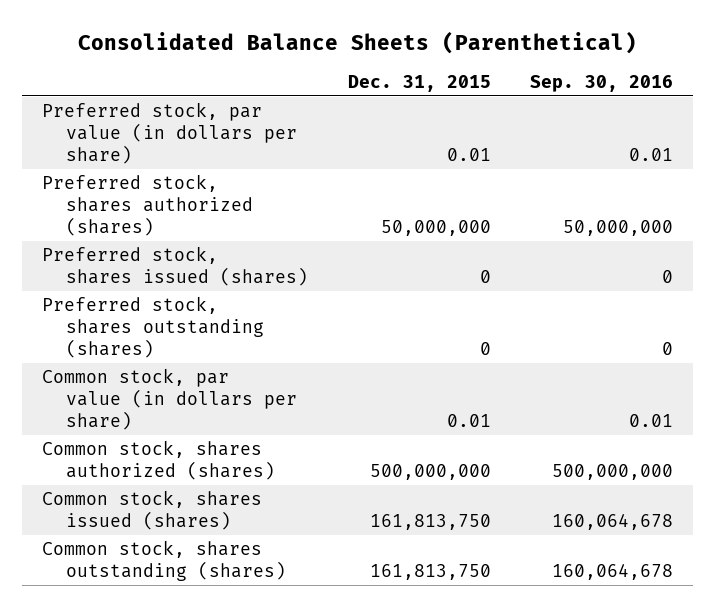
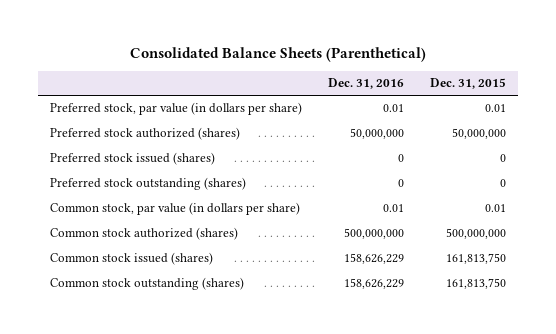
[530,74,674,92] Sep. 30, 2016 -> none
none -> [327,78,404,90] Dec. 31, 2016
[42,174,253,237] Preferred stock, shares authorized (shares) -> [50,127,241,141] Preferred stock authorized (shares)
[42,246,308,287] Preferred stock, shares issued (shares) -> [50,152,216,166] Preferred stock issued (shares)
[42,296,264,359] Preferred stock, shares outstanding (shares) -> [50,177,247,191] Preferred stock outstanding (shares)
[42,440,275,481] Common stock, shares authorized (shares) -> [50,227,239,241] Common stock authorized (shares)
[42,490,263,531] Common stock, shares issued (shares) -> [50,252,214,266] Common stock issued (shares)
[42,540,286,582] Common stock, shares outstanding (shares) -> [50,277,245,291] Common stock outstanding (shares)

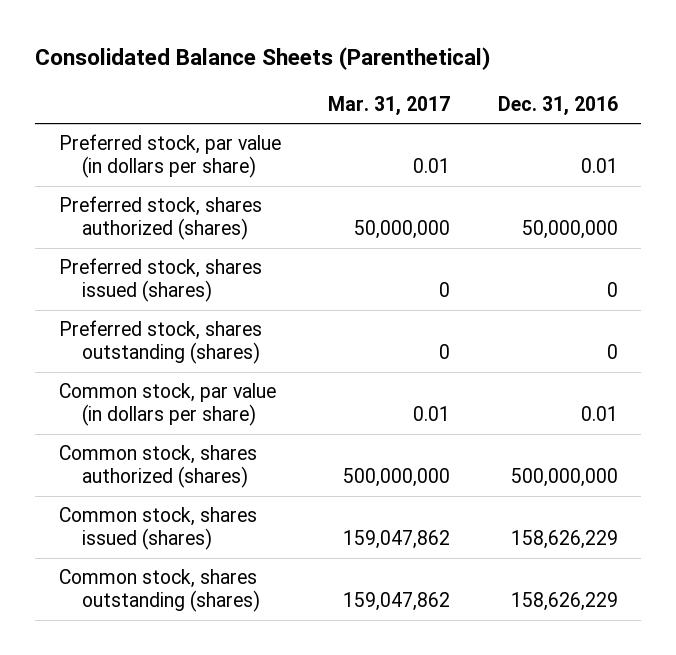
[429,78,506,90] Dec. 31, 2015 -> none
none -> [328,95,451,116] Mar. 31, 2017
[50,127,241,141] Preferred stock authorized (shares) -> [58,196,262,241] Preferred stock, shares authorized (shares)
[50,152,216,166] Preferred stock issued (shares) -> [58,258,262,303] Preferred stock, shares issued (shares)
[50,177,247,191] Preferred stock outstanding (shares) -> [58,320,262,365] Preferred stock, shares outstanding (shares)
[50,227,239,241] Common stock authorized (shares) -> [58,445,257,489] Common stock, shares authorized (shares)
[50,252,214,266] Common stock issued (shares) -> [58,507,257,551] Common stock, shares issued (shares)
[50,277,245,291] Common stock outstanding (shares) -> [58,569,261,613] Common stock, shares outstanding (shares)

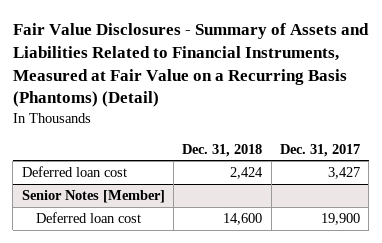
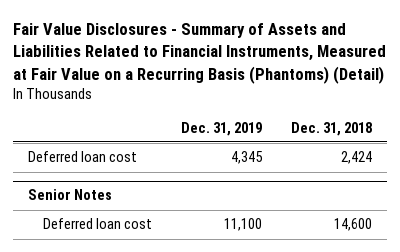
[279,143,360,157] Dec. 31, 2017 -> none
none -> [181,121,263,136] Dec. 31, 2019
[21,190,165,204] Senior Notes [Member] -> [27,189,112,201] Senior Notes

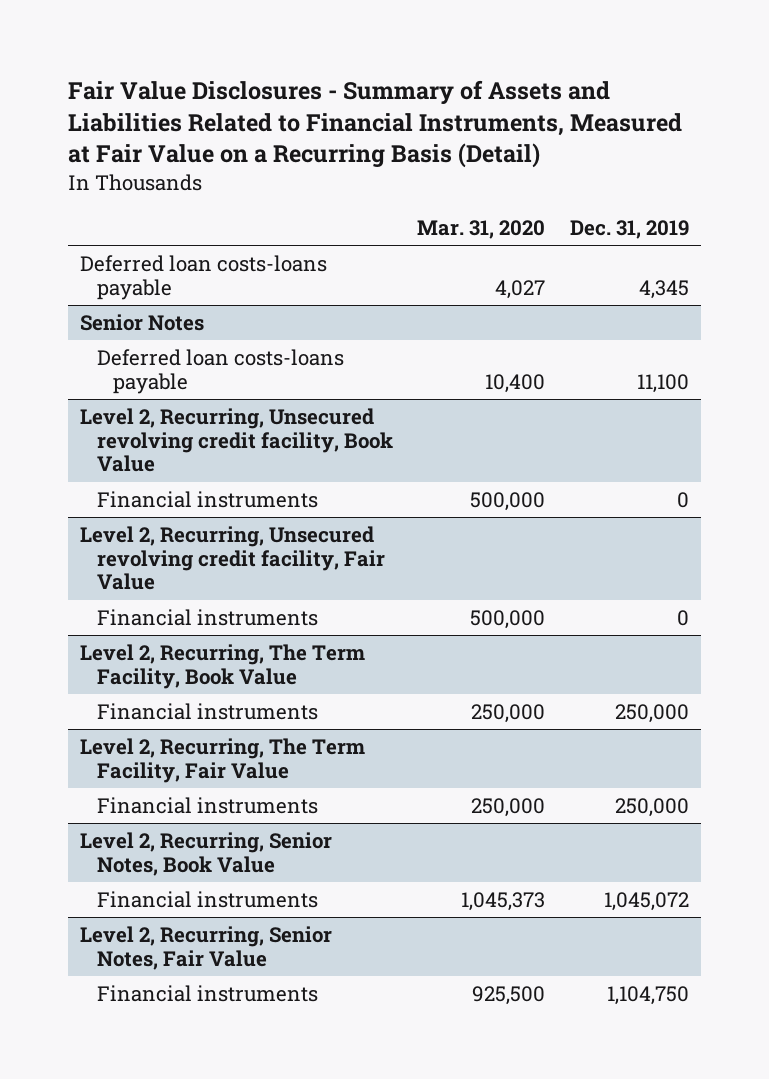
[12,23,386,84] Fair Value Disclosures - Summary of Assets and Liabilities Related to Financial Instruments, Measured at Fair Value on a Recurring Basis (Phantoms) (Detail) -> [67,80,682,169] Fair Value Disclosures - Summary of Assets and Liabilities Related to Financial Instruments, Measured at Fair Value on a Recurring Basis (Detail)
[291,121,373,136] Dec. 31, 2018 -> none
none -> [417,219,546,239] Mar. 31, 2020
[27,151,137,163] Deferred loan cost -> [80,254,328,300] Deferred loan costs-loans payable
[42,218,152,230] Deferred loan cost -> [96,348,344,394] Deferred loan costs-loans payable
none -> [80,407,393,473] Level 2, Recurring, Unsecured revolving credit facility, Book Value
none -> [96,490,318,508] Financial instruments
none -> [80,525,385,591] Level 2, Recurring, Unsecured revolving credit facility, Fair Value
none -> [96,608,318,626] Financial instruments
none -> [80,643,366,689] Level 2, Recurring, The Term Facility, Book Value
none -> [96,702,318,720] Financial instruments
none -> [80,737,366,783] Level 2, Recurring, The Term Facility, Fair Value
none -> [96,796,318,814] Financial instruments
none -> [80,831,333,876] Level 2, Recurring, Senior Notes, Book Value
none -> [96,890,318,908] Financial instruments
none -> [80,925,333,970] Level 2, Recurring, Senior Notes, Fair Value
none -> [96,984,318,1002] Financial instruments

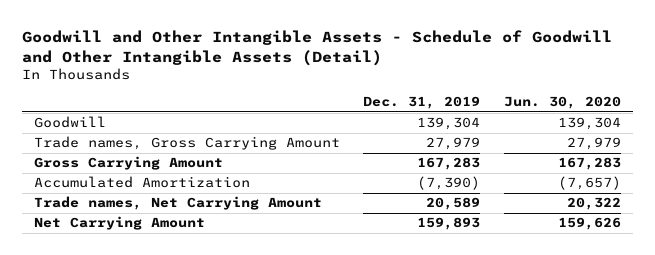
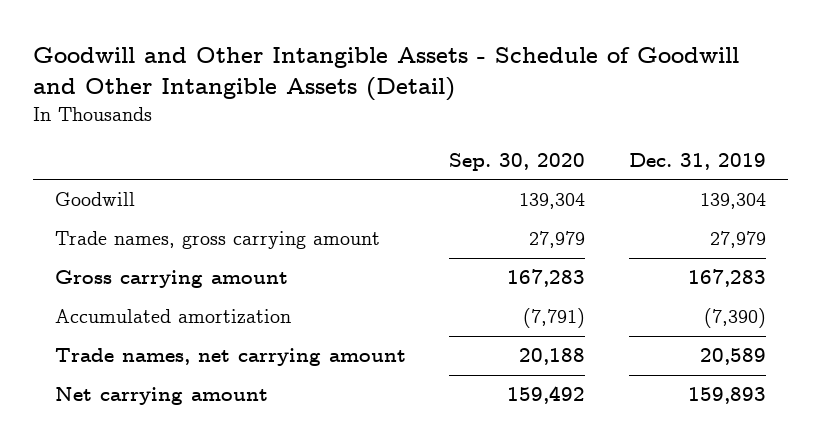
[503,96,621,110] Jun. 30, 2020 -> none
none -> [449,152,586,171] Sep. 30, 2020
[34,136,341,151] Trade names, Gross Carrying Amount -> [54,231,380,250] Trade names, gross carrying amount
[34,156,224,171] Gross Carrying Amount -> [54,270,288,289] Gross carrying amount
[34,176,251,189] Accumulated Amortization -> [54,309,291,325] Accumulated amortization
[34,196,323,211] Trade names, Net Carrying Amount -> [54,348,406,367] Trade names, net carrying amount
[34,216,206,231] Net Carrying Amount -> [54,387,268,406] Net carrying amount

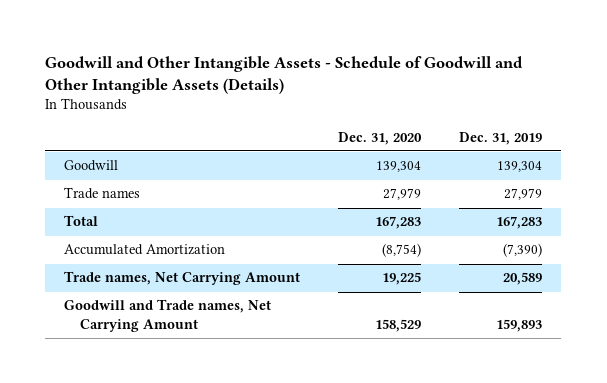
[32,47,739,102] Goodwill and Other Intangible Assets - Schedule of Goodwill and Other Intangible Assets (Detail) -> [45,55,524,94] Goodwill and Other Intangible Assets - Schedule of Goodwill and Other Intangible Assets (Details)
[449,152,586,171] Sep. 30, 2020 -> none
none -> [338,131,423,145] Dec. 31, 2020
[54,231,380,250] Trade names, gross carrying amount -> [64,187,141,200] Trade names
[54,270,288,289] Gross carrying amount -> [64,215,99,227] Total
[54,309,291,325] Accumulated amortization -> [64,244,226,256] Accumulated Amortization
[54,348,406,367] Trade names, net carrying amount -> [64,271,301,286] Trade names, Net Carrying Amount
[54,387,268,406] Net carrying amount -> [64,299,272,332] Goodwill and Trade names, Net Carrying Amount

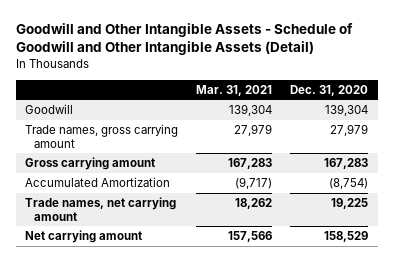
[45,55,524,94] Goodwill and Other Intangible Assets - Schedule of Goodwill and Other Intangible Assets (Details) -> [16,23,354,56] Goodwill and Other Intangible Assets - Schedule of Goodwill and Other Intangible Assets (Detail)
[459,131,543,145] Dec. 31, 2019 -> none
none -> [196,84,273,96] Mar. 31, 2021
[64,187,141,200] Trade names -> [25,124,179,148] Trade names, gross carrying amount
[64,215,99,227] Total -> [25,157,156,171] Gross carrying amount
[64,271,301,286] Trade names, Net Carrying Amount -> [25,197,177,221] Trade names, net carrying amount
[64,299,272,332] Goodwill and Trade names, Net Carrying Amount -> [25,230,143,244] Net carrying amount

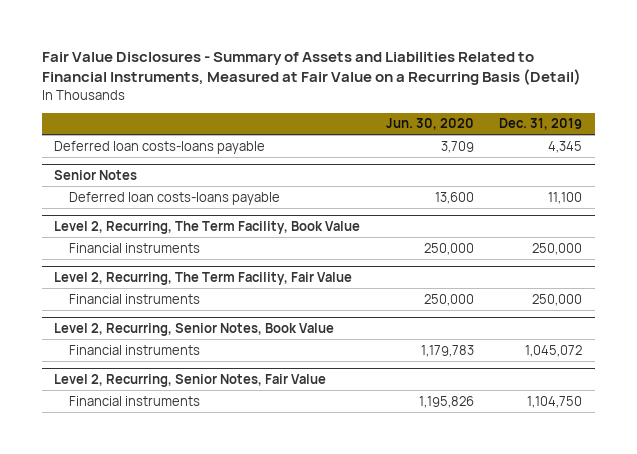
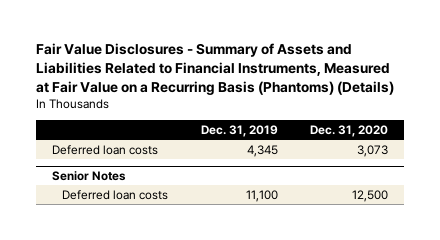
[41,51,581,86] Fair Value Disclosures - Summary of Assets and Liabilities Related to Financial Instruments, Measured at Fair Value on a Recurring Basis (Detail) -> [35,43,394,95] Fair Value Disclosures - Summary of Assets and Liabilities Related to Financial Instruments, Measured at Fair Value on a Recurring Basis (Phantoms) (Details)
[385,118,474,131] Jun. 30, 2020 -> none
none -> [309,125,388,138] Dec. 31, 2020
[54,140,266,154] Deferred loan costs-loans payable -> [51,144,158,155] Deferred loan costs
[54,221,361,235] Level 2, Recurring, The Term Facility, Book Value -> none
[69,242,201,253] Financial instruments -> none
[54,272,353,286] Level 2, Recurring, The Term Facility, Fair Value -> none
[69,293,201,304] Financial instruments -> none
[54,323,335,337] Level 2, Recurring, Senior Notes, Book Value -> none
[69,344,201,355] Financial instruments -> none
[54,374,327,388] Level 2, Recurring, Senior Notes, Fair Value -> none
[69,395,201,406] Financial instruments -> none
[69,191,281,205] Deferred loan costs-loans payable -> [62,189,169,200] Deferred loan costs

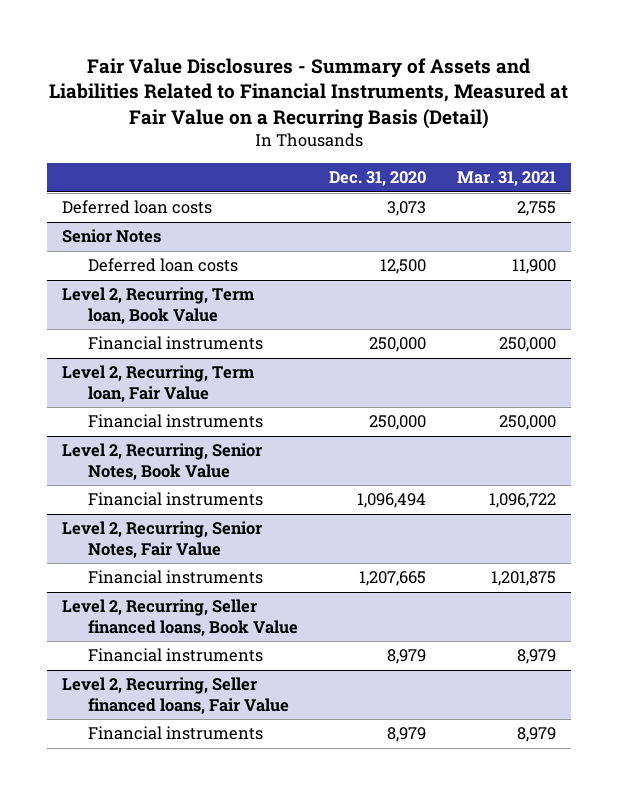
[35,43,394,95] Fair Value Disclosures - Summary of Assets and Liabilities Related to Financial Instruments, Measured at Fair Value on a Recurring Basis (Phantoms) (Details) -> [49,57,569,129] Fair Value Disclosures - Summary of Assets and Liabilities Related to Financial Instruments, Measured at Fair Value on a Recurring Basis (Detail)
[200,125,278,138] Dec. 31, 2019 -> none
none -> [456,171,556,187] Mar. 31, 2021
none -> [62,287,256,324] Level 2, Recurring, Term loan, Book Value
none -> [88,336,264,351] Financial instruments
none -> [62,365,256,402] Level 2, Recurring, Term loan, Fair Value
none -> [88,414,264,429] Financial instruments
none -> [62,443,263,480] Level 2, Recurring, Senior Notes, Book Value
none -> [88,492,264,507] Financial instruments
none -> [62,521,263,558] Level 2, Recurring, Senior Notes, Fair Value
none -> [88,570,264,585] Financial instruments
none -> [62,599,299,636] Level 2, Recurring, Seller financed loans, Book Value
none -> [88,648,264,663] Financial instruments
none -> [62,677,290,714] Level 2, Recurring, Seller financed loans, Fair Value
none -> [88,726,264,741] Financial instruments

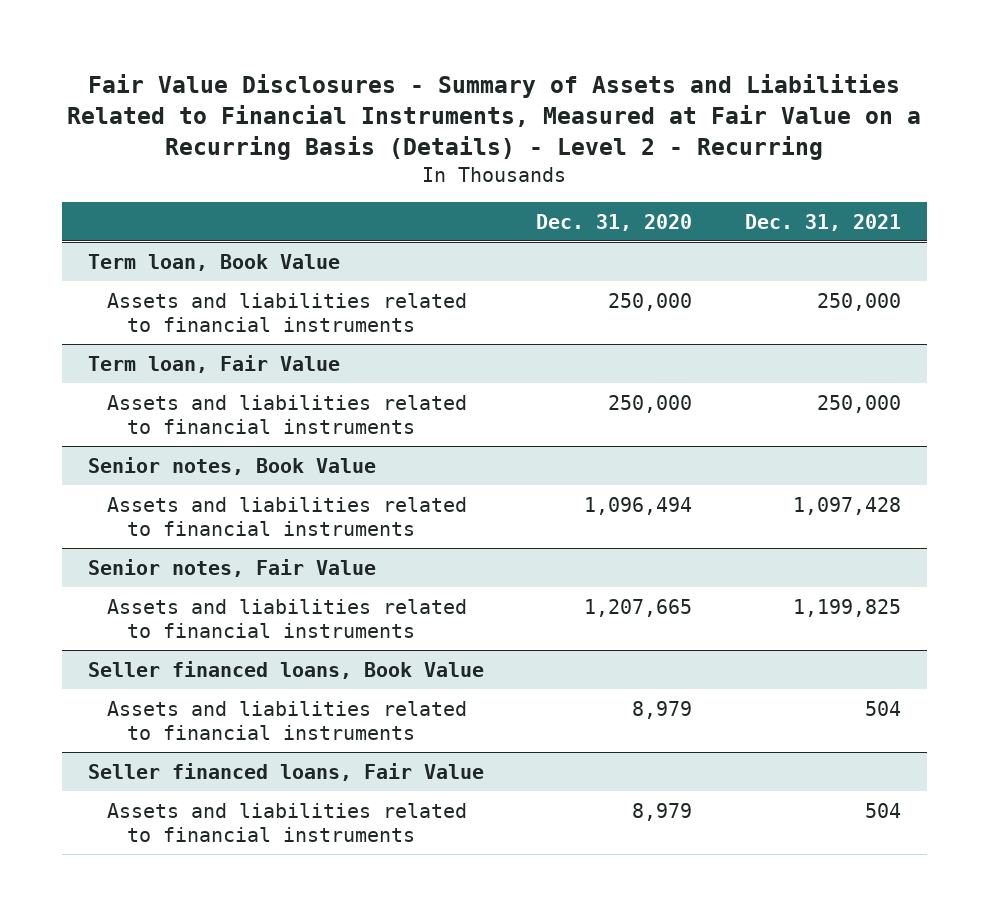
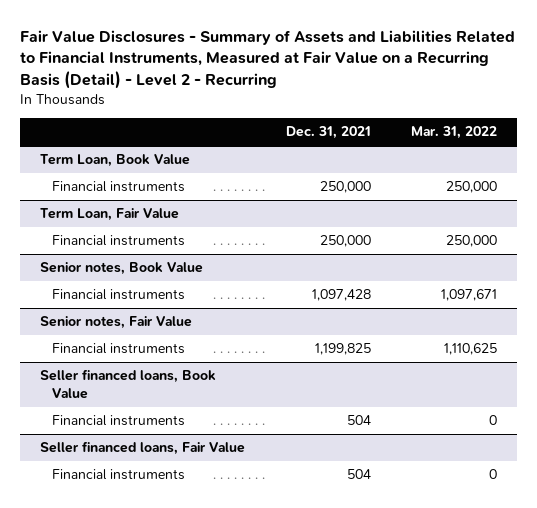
[67,73,922,160] Fair Value Disclosures - Summary of Assets and Liabilities Related to Financial Instruments, Measured at Fair Value on a Recurring Basis (Details) - Level 2 - Recurring -> [19,29,515,90] Fair Value Disclosures - Summary of Assets and Liabilities Related to Financial Instruments, Measured at Fair Value on a Recurring Basis (Detail) - Level 2 - Recurring
[536,213,693,231] Dec. 31, 2020 -> none
none -> [411,126,498,140] Mar. 31, 2022
[87,253,340,271] Term loan, Book Value -> [40,154,191,168] Term Loan, Book Value
[107,292,468,333] Assets and liabilities related to financial instruments -> [52,181,186,193] Financial instruments
[87,354,340,373] Term loan, Fair Value -> [40,208,180,222] Term Loan, Fair Value
[107,394,468,435] Assets and liabilities related to financial instruments -> [52,235,186,247] Financial instruments
[107,496,468,537] Assets and liabilities related to financial instruments -> [52,289,186,301] Financial instruments
[107,598,468,639] Assets and liabilities related to financial instruments -> [52,343,186,355] Financial instruments
[107,700,468,741] Assets and liabilities related to financial instruments -> [52,415,186,427] Financial instruments
[107,802,468,843] Assets and liabilities related to financial instruments -> [52,469,186,481] Financial instruments

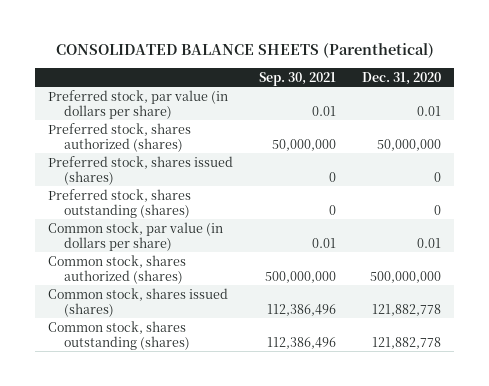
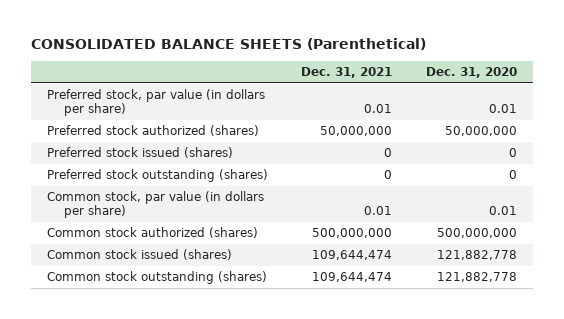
[259,71,337,86] Sep. 30, 2021 -> none
none -> [301,67,393,79] Dec. 31, 2021
[48,122,192,152] Preferred stock, shares authorized (shares) -> [47,125,260,137] Preferred stock authorized (shares)
[48,155,234,185] Preferred stock, shares issued (shares) -> [47,147,234,159] Preferred stock issued (shares)
[48,188,192,218] Preferred stock, shares outstanding (shares) -> [47,169,269,183] Preferred stock outstanding (shares)
[48,254,187,284] Common stock, shares authorized (shares) -> [47,227,259,239] Common stock authorized (shares)
[48,287,229,317] Common stock, shares issued (shares) -> [47,249,233,261] Common stock issued (shares)
[48,320,191,350] Common stock, shares outstanding (shares) -> [47,271,268,285] Common stock outstanding (shares)

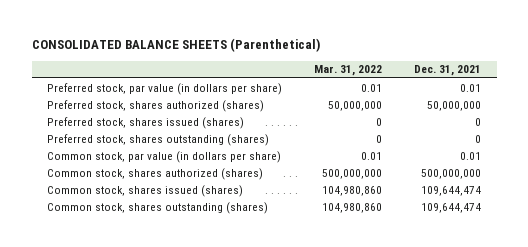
[425,67,517,79] Dec. 31, 2020 -> none
none -> [314,65,383,77] Mar. 31, 2022
[47,125,260,137] Preferred stock authorized (shares) -> [47,99,265,112] Preferred stock, shares authorized (shares)
[47,147,234,159] Preferred stock issued (shares) -> [47,116,245,129] Preferred stock, shares issued (shares)
[47,169,269,183] Preferred stock outstanding (shares) -> [47,133,270,146] Preferred stock, shares outstanding (shares)
[47,227,259,239] Common stock authorized (shares) -> [47,167,264,180] Common stock, shares authorized (shares)
[47,249,233,261] Common stock issued (shares) -> [47,184,244,197] Common stock, shares issued (shares)
[47,271,268,285] Common stock outstanding (shares) -> [47,201,269,214] Common stock, shares outstanding (shares)

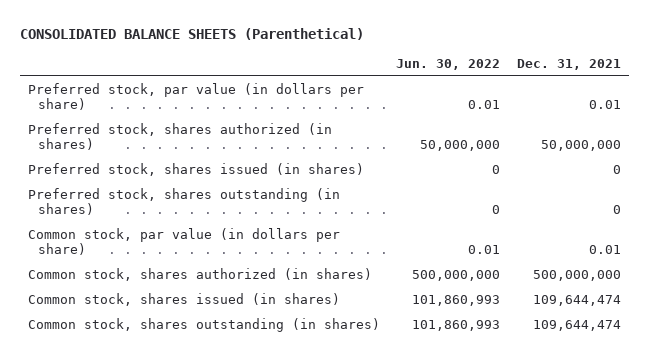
[314,65,383,77] Mar. 31, 2022 -> none
none -> [396,59,501,71] Jun. 30, 2022
[47,99,265,112] Preferred stock, shares authorized (shares) -> [27,122,332,151] Preferred stock, shares authorized (in shares)
[47,116,245,129] Preferred stock, shares issued (shares) -> [27,162,364,176] Preferred stock, shares issued (in shares)
[47,133,270,146] Preferred stock, shares outstanding (shares) -> [27,187,340,216] Preferred stock, shares outstanding (in shares)
[47,167,264,180] Common stock, shares authorized (shares) -> [27,267,372,281] Common stock, shares authorized (in shares)
[47,184,244,197] Common stock, shares issued (shares) -> [27,292,340,306] Common stock, shares issued (in shares)
[47,201,269,214] Common stock, shares outstanding (shares) -> [27,317,380,332] Common stock, shares outstanding (in shares)

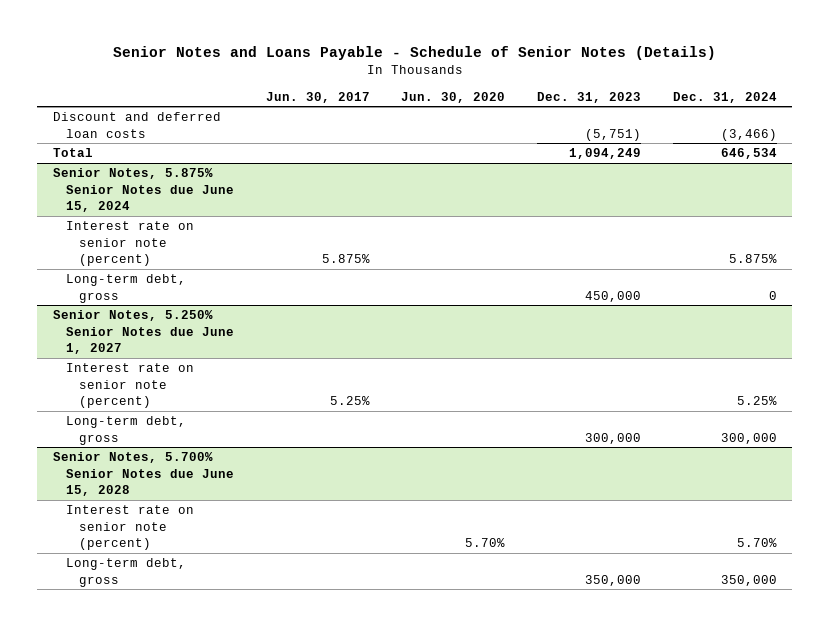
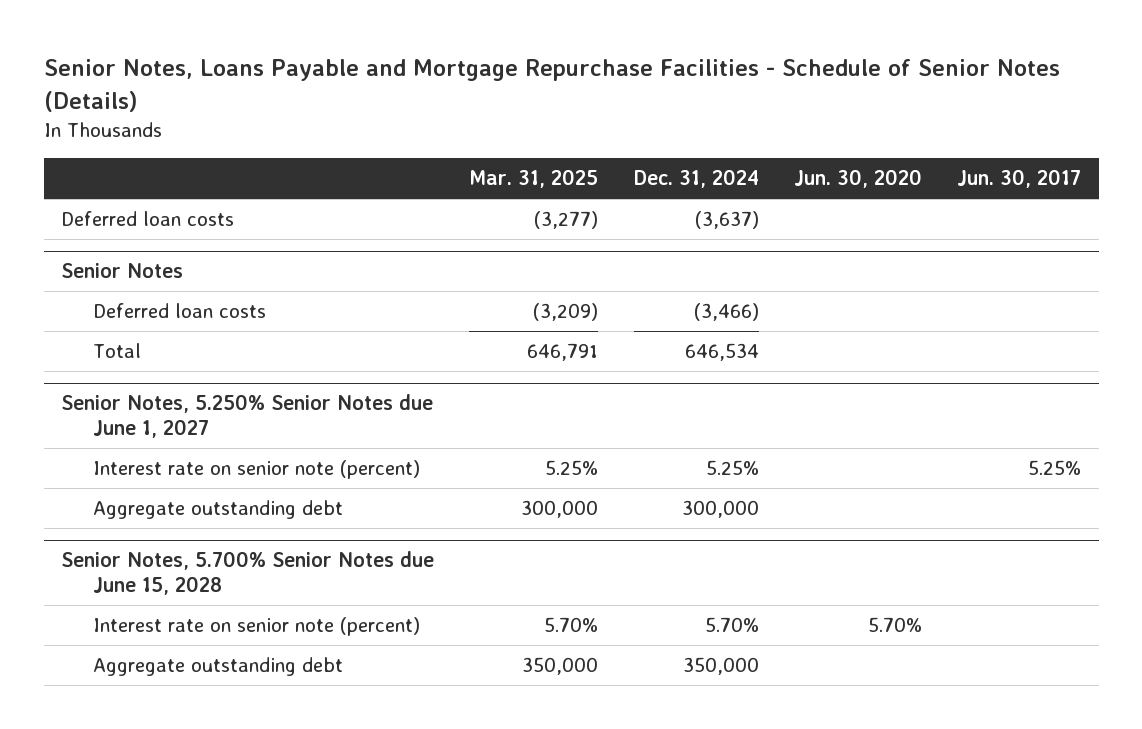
[112,45,716,60] Senior Notes and Loans Payable - Schedule of Senior Notes (Details) -> [43,59,1060,112] Senior Notes, Loans Payable and Mortgage Repurchase Facilities - Schedule of Senior Notes (Details)
[537,91,642,103] Dec. 31, 2023 -> none
none -> [469,169,599,189] Mar. 31, 2025
none -> [61,211,235,227] Deferred loan costs
none -> [61,263,184,279] Senior Notes
[52,112,221,138] Discount and deferred loan costs -> [92,303,266,319] Deferred loan costs
[52,168,235,212] Senior Notes, 5.875% Senior Notes due June 15, 2024 -> none
[66,221,195,266] Interest rate on senior note (percent) -> none
[66,274,187,303] Long-term debt, gross -> none
[66,416,187,445] Long-term debt, gross -> [92,500,343,520] Aggregate outstanding debt
[66,558,187,587] Long-term debt, gross -> [92,657,343,677] Aggregate outstanding debt

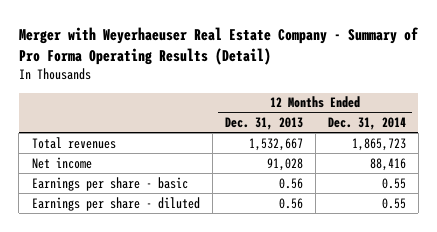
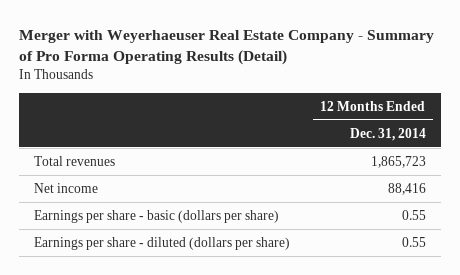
[224,116,303,130] Dec. 31, 2013 -> none
[31,176,188,191] Earnings per share - basic -> [34,209,280,223] Earnings per share - basic (dollars per share)
[31,196,200,211] Earnings per share - diluted -> [34,236,291,250] Earnings per share - diluted (dollars per share)

